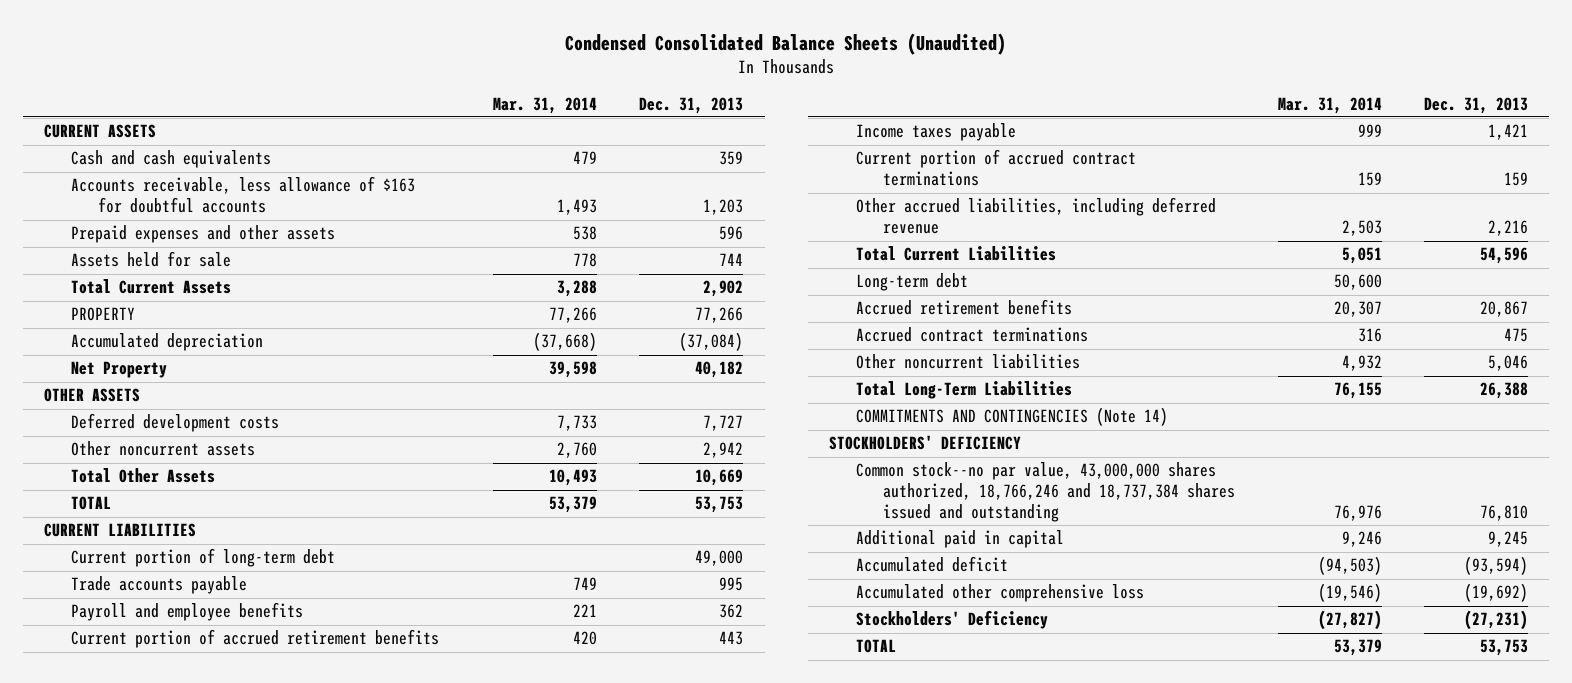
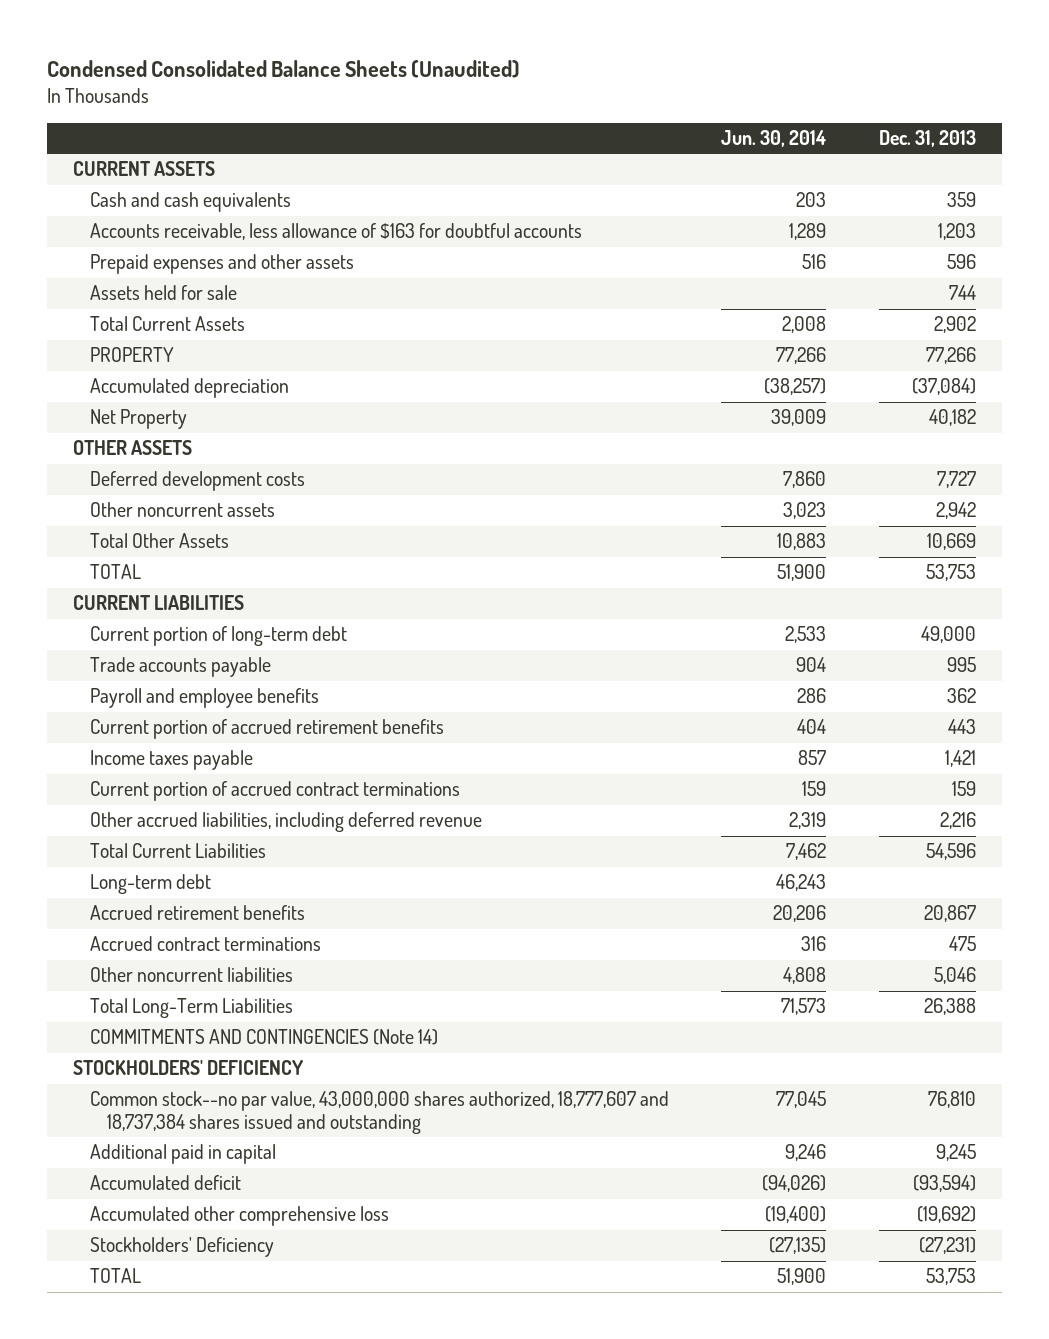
[492,96,597,114] Mar. 31, 2014 -> none
none -> [721,129,827,147] Jun. 30, 2014
[856,462,1236,523] Common stock--no par value, 43,000,000 shares authorized, 18,766,246 and 18,737,384 shares issued and outstanding -> [90,1091,670,1134] Common stock--no par value, 43,000,000 shares authorized, 18,777,607 and 18,737,384 shares issued and outstanding

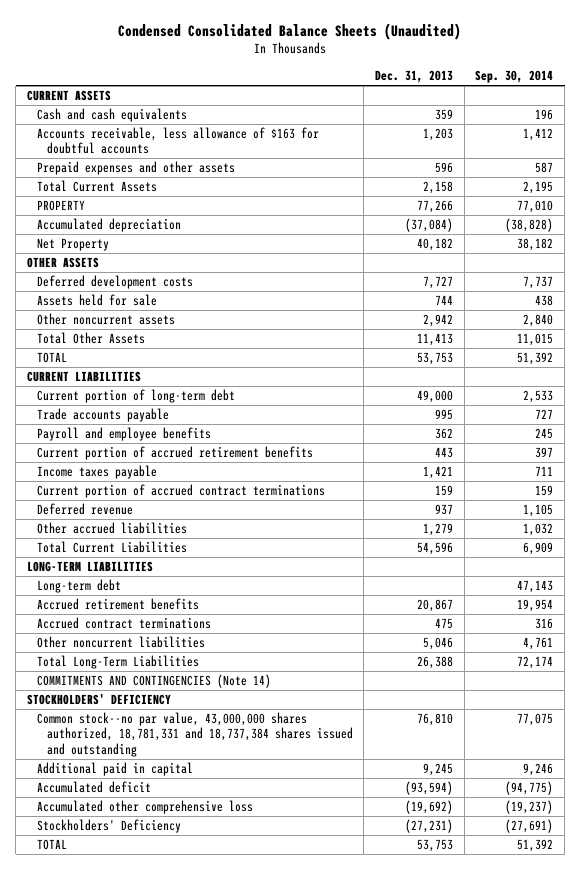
[721,129,827,147] Jun. 30, 2014 -> none
none -> [475,70,554,84] Sep. 30, 2014
[933,316,976,334] 2,902 -> [422,181,453,195] 2,158
[90,285,238,301] Assets held for sale -> [36,294,157,307] Assets held for sale
[926,533,976,551] 10,669 -> [416,333,453,347] 11,413
none -> [36,503,133,516] Deferred revenue
[90,812,483,833] Other accrued liabilities, including deferred revenue -> [36,522,187,535] Other accrued liabilities
[939,812,976,830] 2,216 -> [422,523,453,537] 1,279
none -> [27,561,154,573] LONG-TERM LIABILITIES
[90,1091,670,1134] Common stock--no par value, 43,000,000 shares authorized, 18,777,607 and 18,737,384 shares issued and outstanding -> [36,712,353,757] Common stock--no par value, 43,000,000 shares authorized, 18,781,331 and 18,737,384 shares issued and outstanding

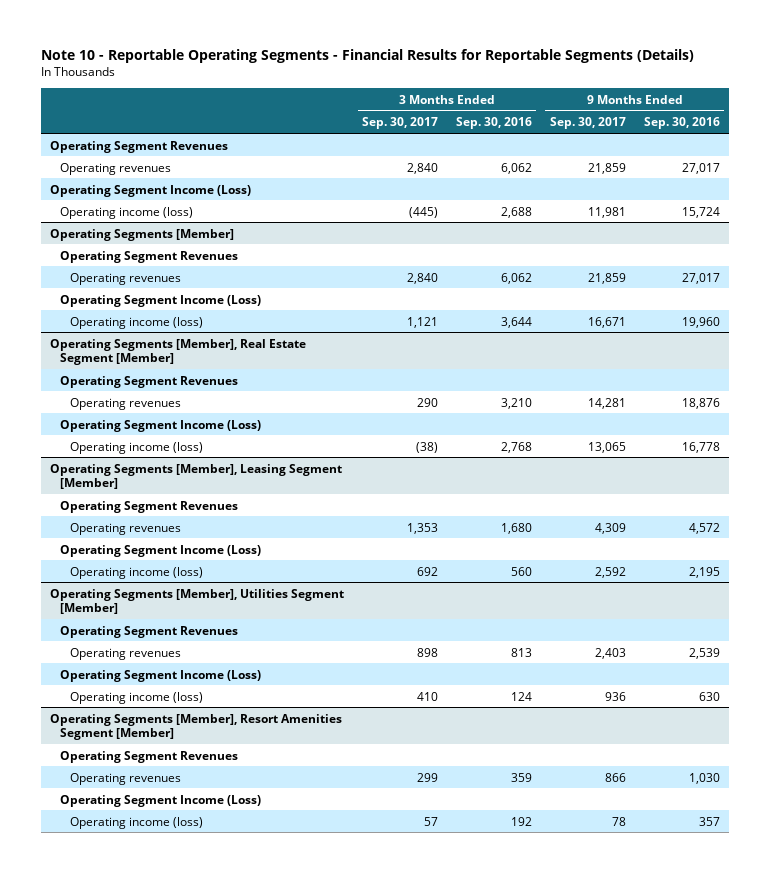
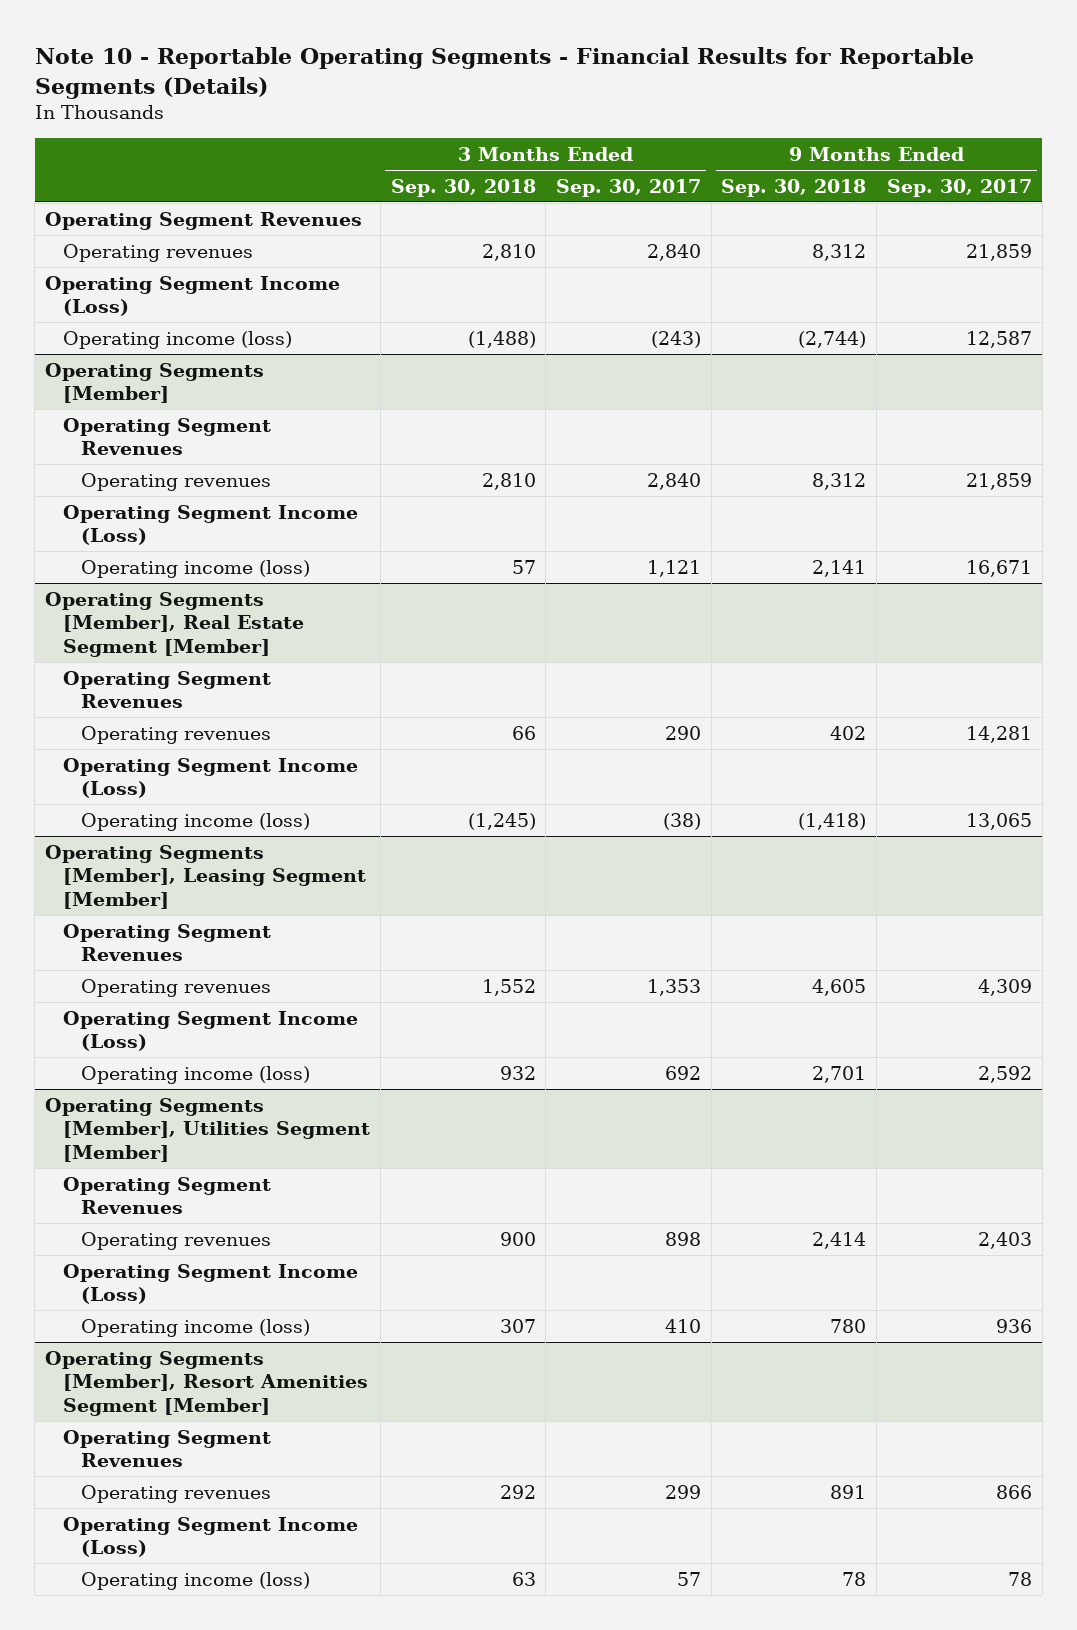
[456,117,533,130] Sep. 30, 2016 -> none
[643,117,720,130] Sep. 30, 2016 -> none
none -> [390,178,536,197] Sep. 30, 2018
none -> [721,178,867,197] Sep. 30, 2018
[409,206,439,218] (445) -> [651,330,702,348] (243)
[587,206,626,218] 11,981 -> [965,330,1032,348] 12,587

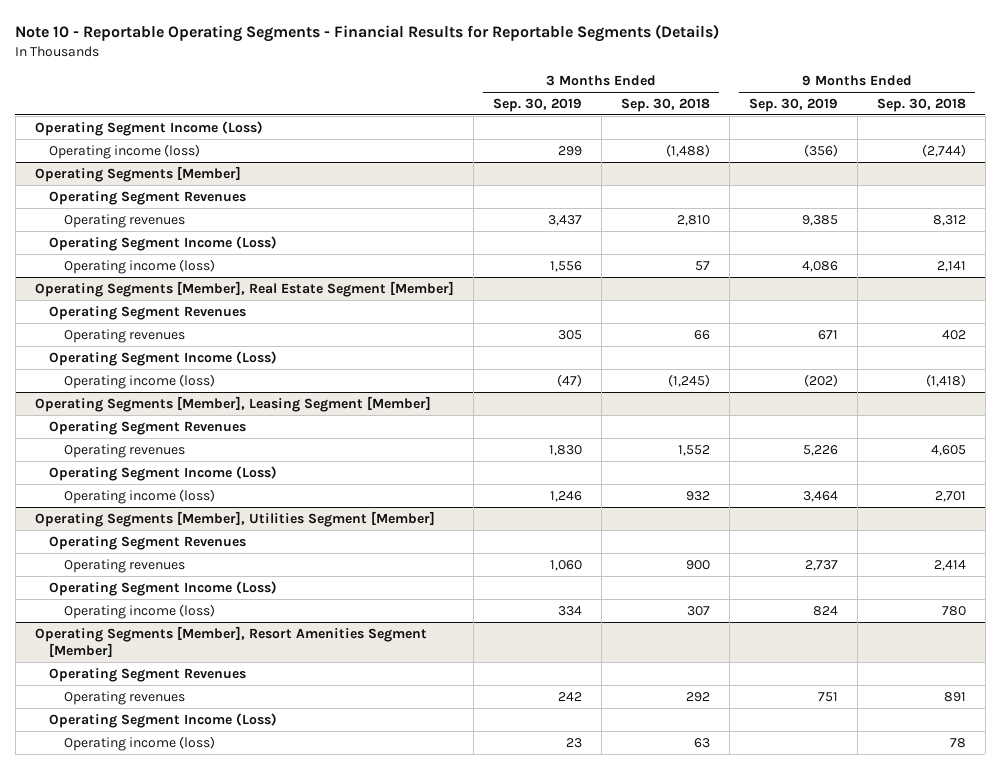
[556,178,702,197] Sep. 30, 2017 -> none
[886,178,1032,197] Sep. 30, 2017 -> none
none -> [492,97,582,112] Sep. 30, 2019
none -> [748,97,838,112] Sep. 30, 2019
[44,211,362,230] Operating Segment Revenues -> none
[63,243,254,262] Operating revenues -> none

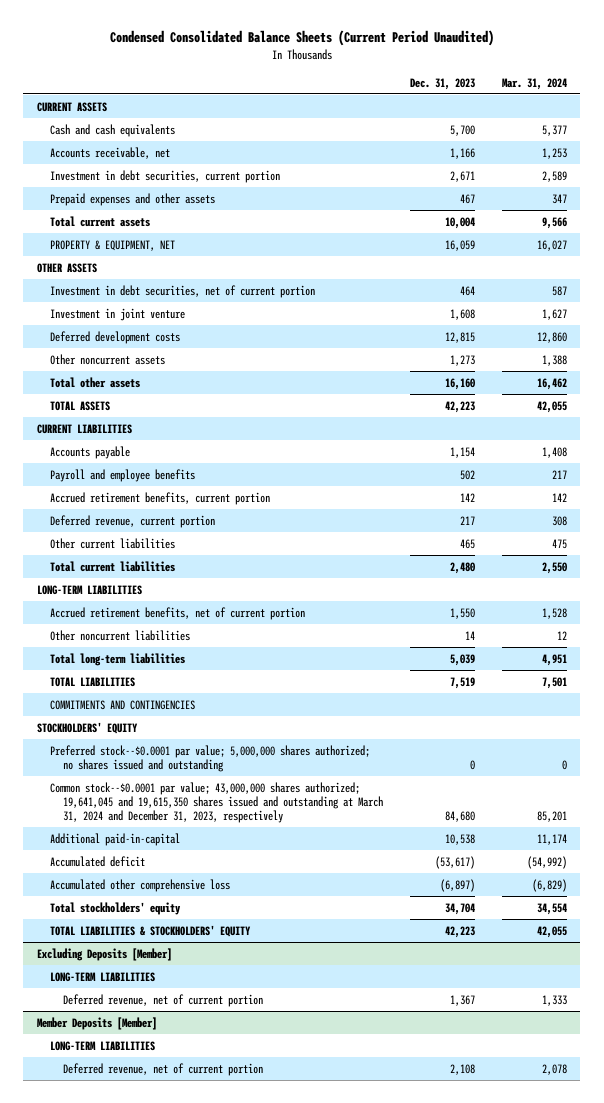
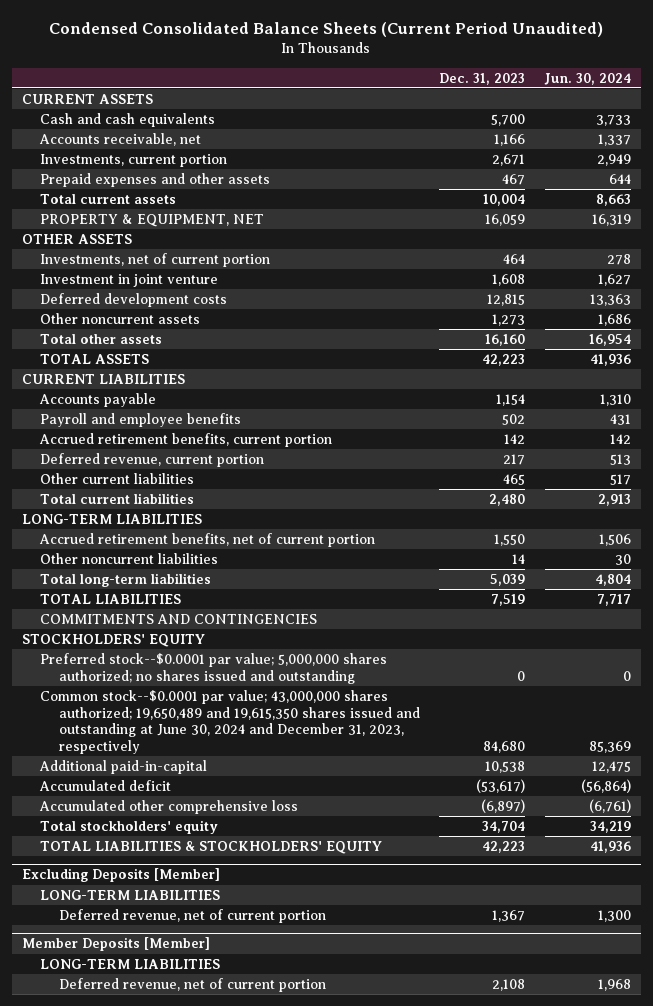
[501,77,567,90] Mar. 31, 2024 -> none
none -> [543,72,631,85] Jun. 30, 2024
[49,169,280,183] Investment in debt securities, current portion -> [40,154,228,168] Investments, current portion
[49,284,315,298] Investment in debt securities, net of current portion -> [40,253,271,268] Investments, net of current portion
[49,781,383,824] Common stock--$0.0001 par value; 43,000,000 shares authorized; 19,641,045 and 19,615,350 shares issued and outstanding at March 31, 2024 and December 31, 2023, respectively -> [40,690,420,755] Common stock--$0.0001 par value; 43,000,000 shares authorized; 19,650,489 and 19,615,350 shares issued and outstanding at June 30, 2024 and December 31, 2023, respectively

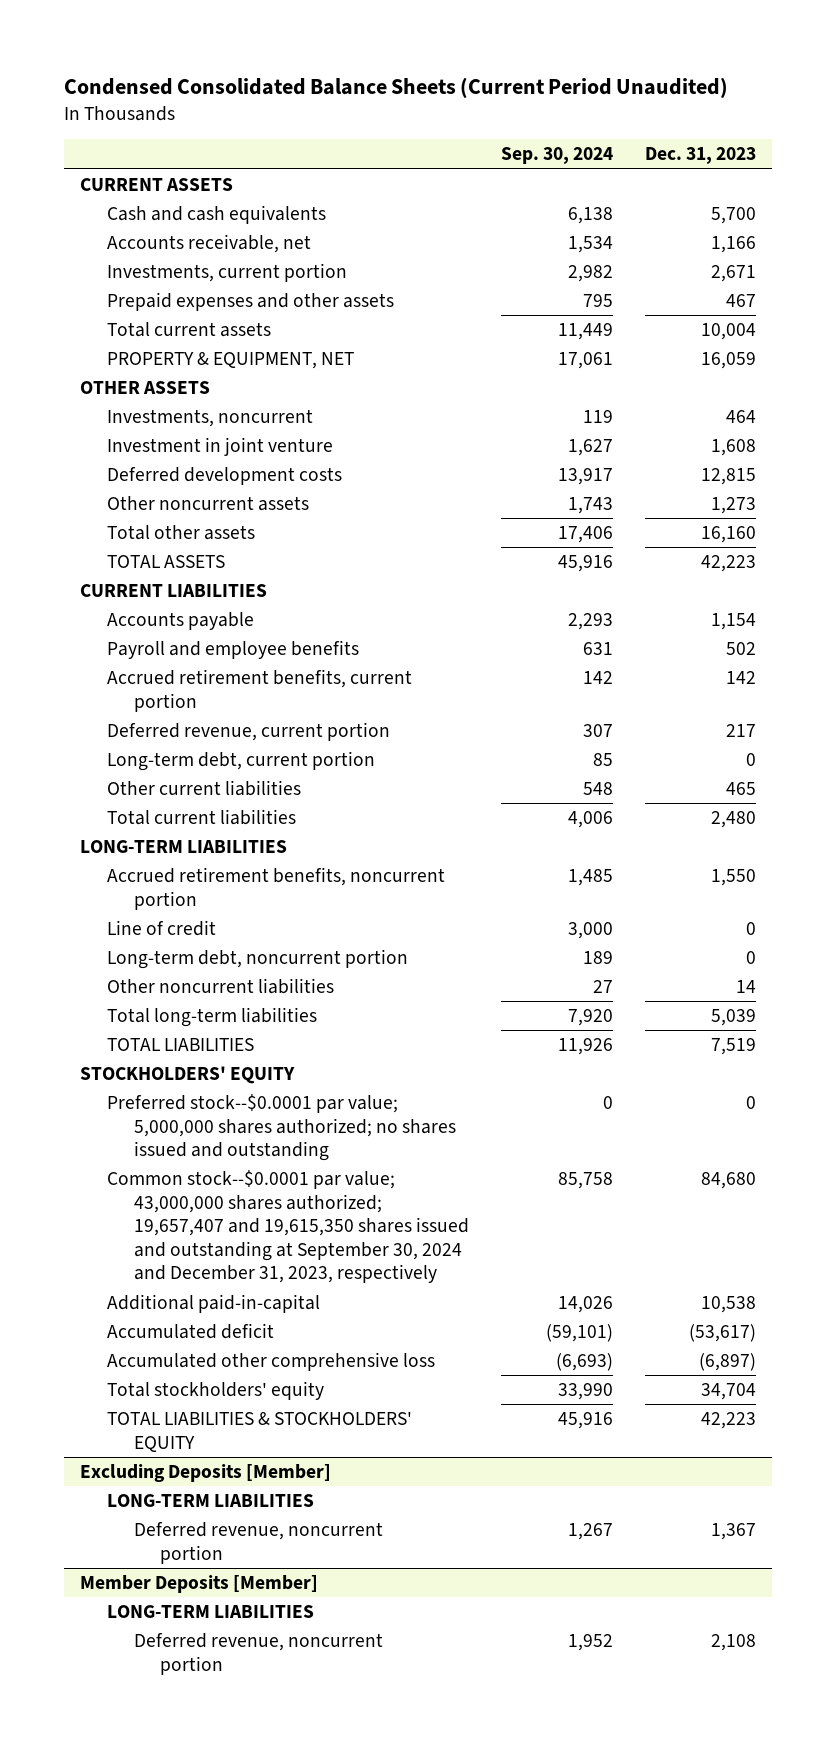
[543,72,631,85] Jun. 30, 2024 -> none
none -> [500,147,613,165] Sep. 30, 2024
[40,253,271,268] Investments, net of current portion -> [107,408,314,427] Investments, noncurrent
none -> [107,750,376,771] Long-term debt, current portion
[39,533,376,548] Accrued retirement benefits, net of current portion -> [107,866,446,910] Accrued retirement benefits, noncurrent portion
none -> [107,919,217,936] Line of credit
none -> [107,948,409,969] Long-term debt, noncurrent portion
[40,614,318,625] COMMITMENTS AND CONTINGENCIES -> none
[40,690,420,755] Common stock--$0.0001 par value; 43,000,000 shares authorized; 19,650,489 and 19,615,350 shares issued and outstanding at June 30, 2024 and December 31, 2023, respectively -> [107,1169,469,1284] Common stock--$0.0001 par value; 43,000,000 shares authorized; 19,657,407 and 19,615,350 shares issued and outstanding at September 30, 2024 and December 31, 2023, respectively
[58,909,326,924] Deferred revenue, net of current portion -> [133,1521,383,1564] Deferred revenue, noncurrent portion
[58,978,326,993] Deferred revenue, net of current portion -> [133,1632,383,1675] Deferred revenue, noncurrent portion

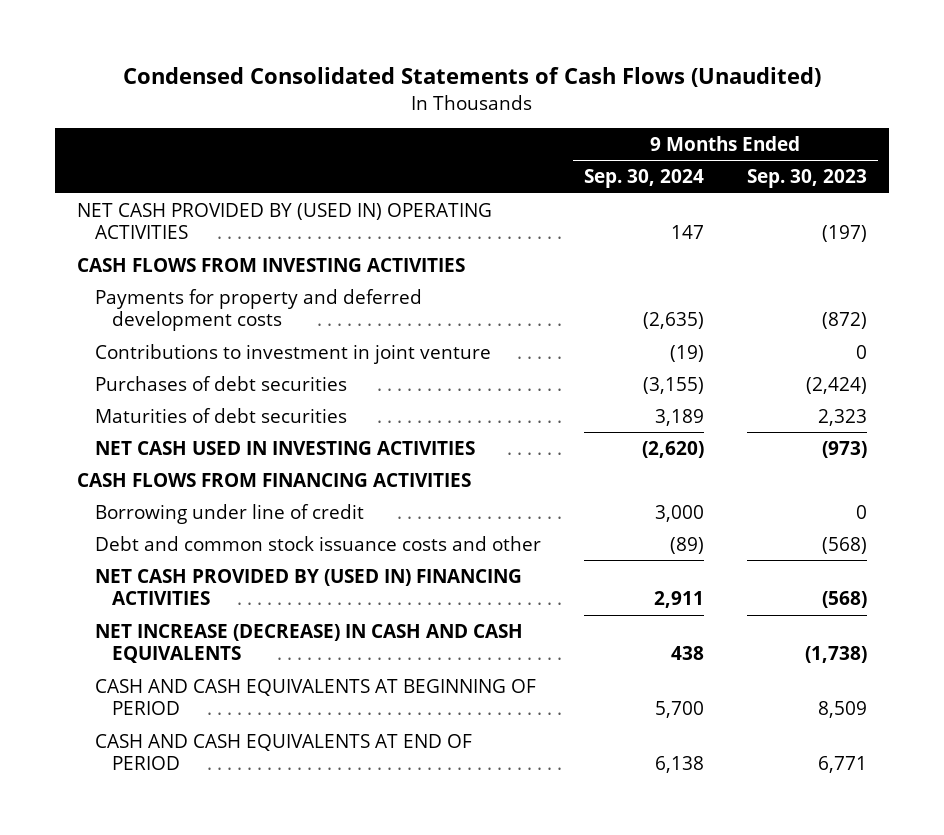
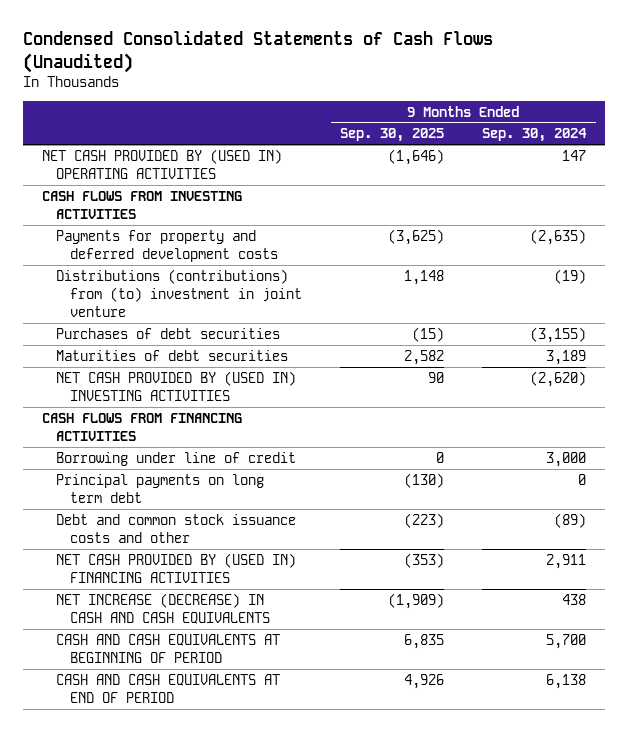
[746,169,867,189] Sep. 30, 2023 -> none
none -> [340,128,445,143] Sep. 30, 2025
[94,343,491,364] Contributions to investment in joint venture -> [56,268,303,317] Distributions (contributions) from (to) investment in joint venture
[94,440,475,455] NET CASH USED IN INVESTING ACTIVITIES -> [56,370,297,401] NET CASH PROVIDED BY (USED IN) INVESTING ACTIVITIES
none -> [56,473,265,503] Principal payments on long term debt

